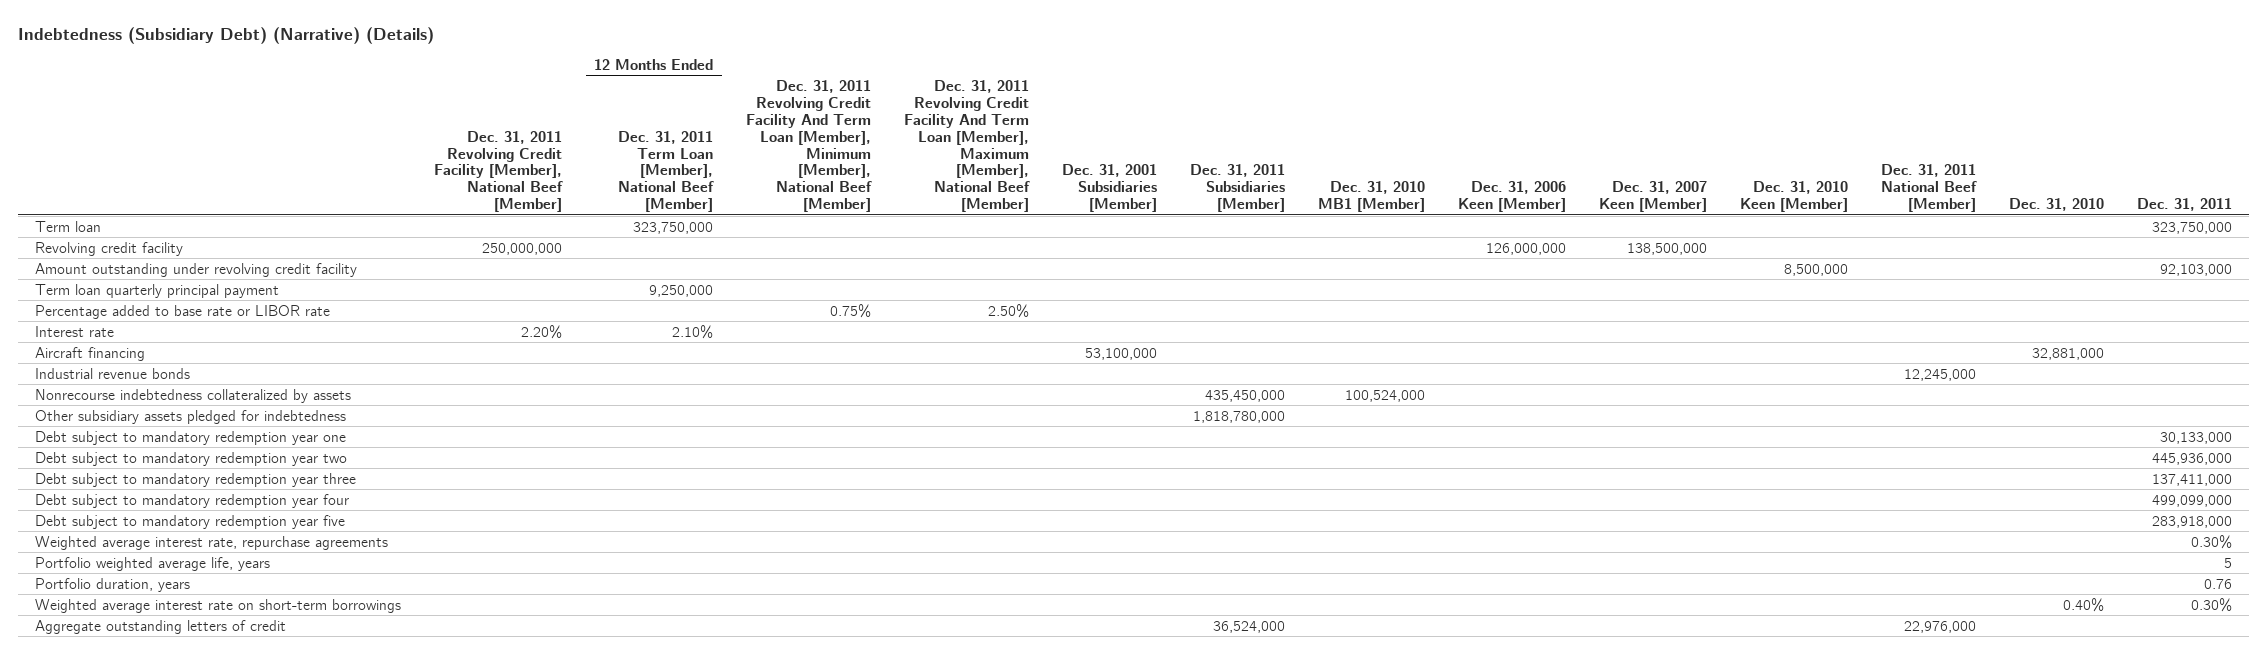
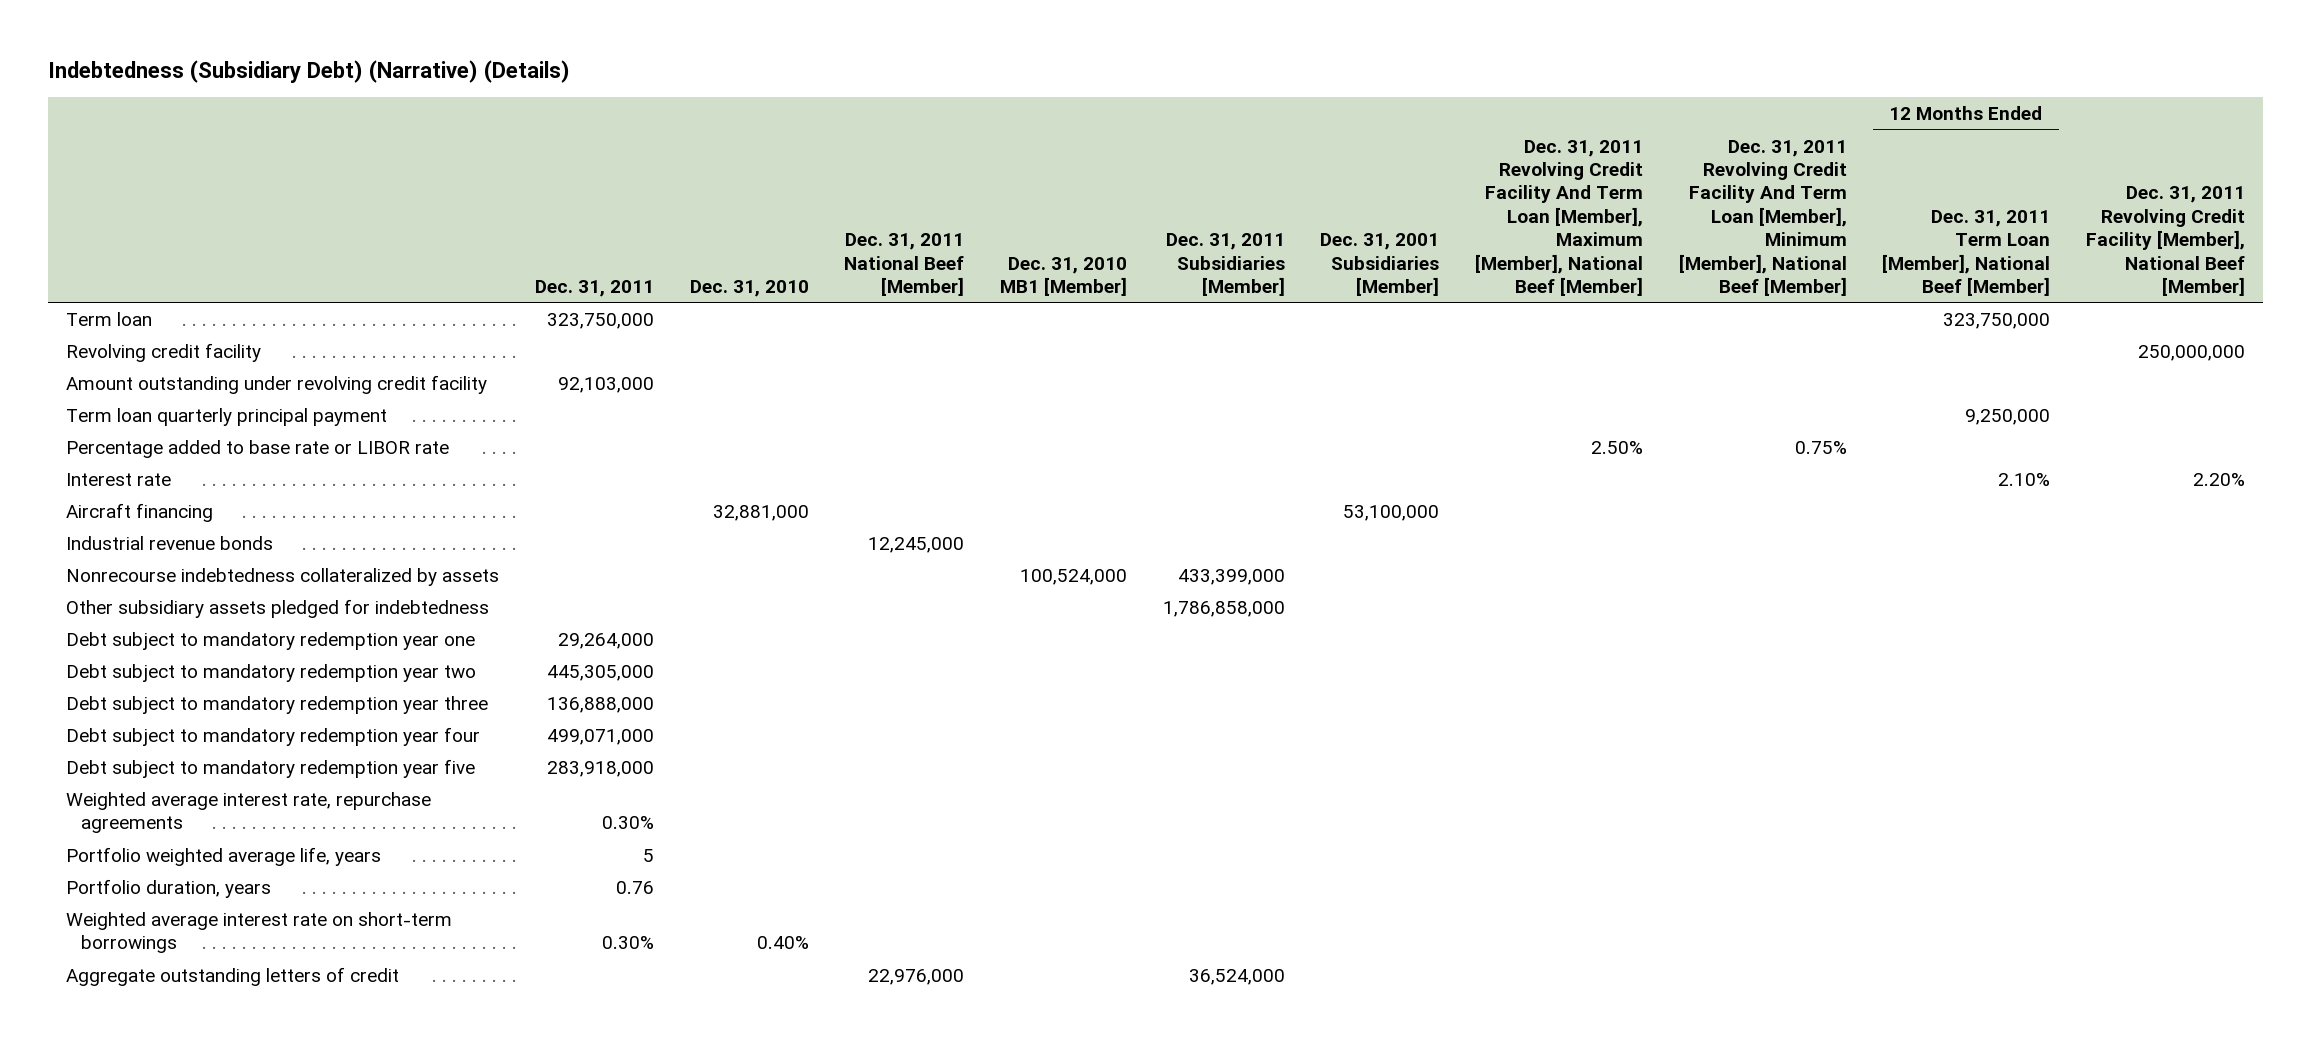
[1458,181,1567,212] Dec. 31, 2006 Keen [Member] -> none
[1599,181,1708,212] Dec. 31, 2007 Keen [Member] -> none
[1740,181,1849,212] Dec. 31, 2010 Keen [Member] -> none
[1205,389,1286,402] 435,450,000 -> [1177,568,1285,585] 433,399,000
[1193,410,1286,423] 1,818,780,000 -> [1162,600,1285,617] 1,786,858,000
[2160,431,2233,444] 30,133,000 -> [557,632,654,649] 29,264,000
[2152,452,2233,465] 445,936,000 -> [546,664,654,681] 445,305,000
[2152,473,2233,486] 137,411,000 -> [546,696,654,713] 136,888,000
[2152,494,2233,507] 499,099,000 -> [546,728,654,745] 499,071,000

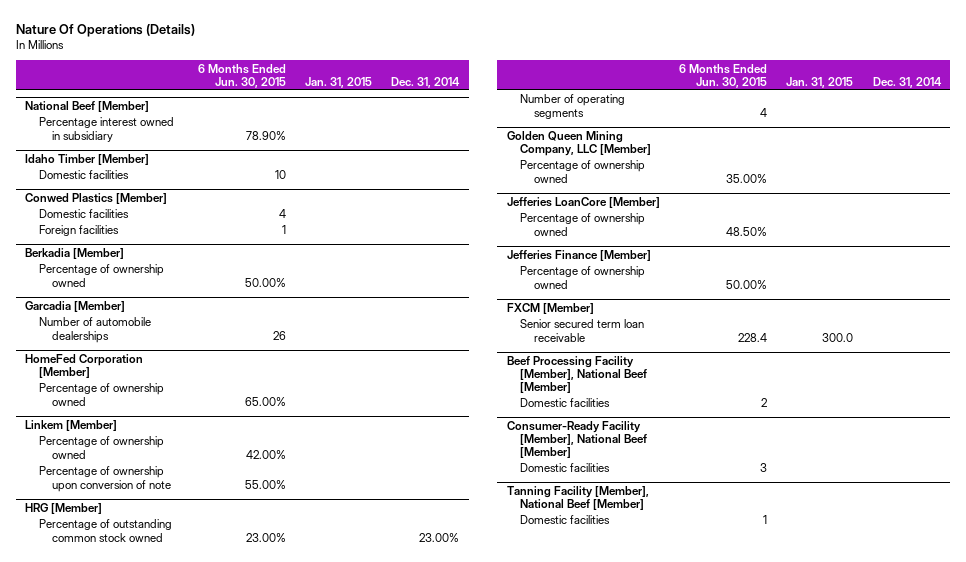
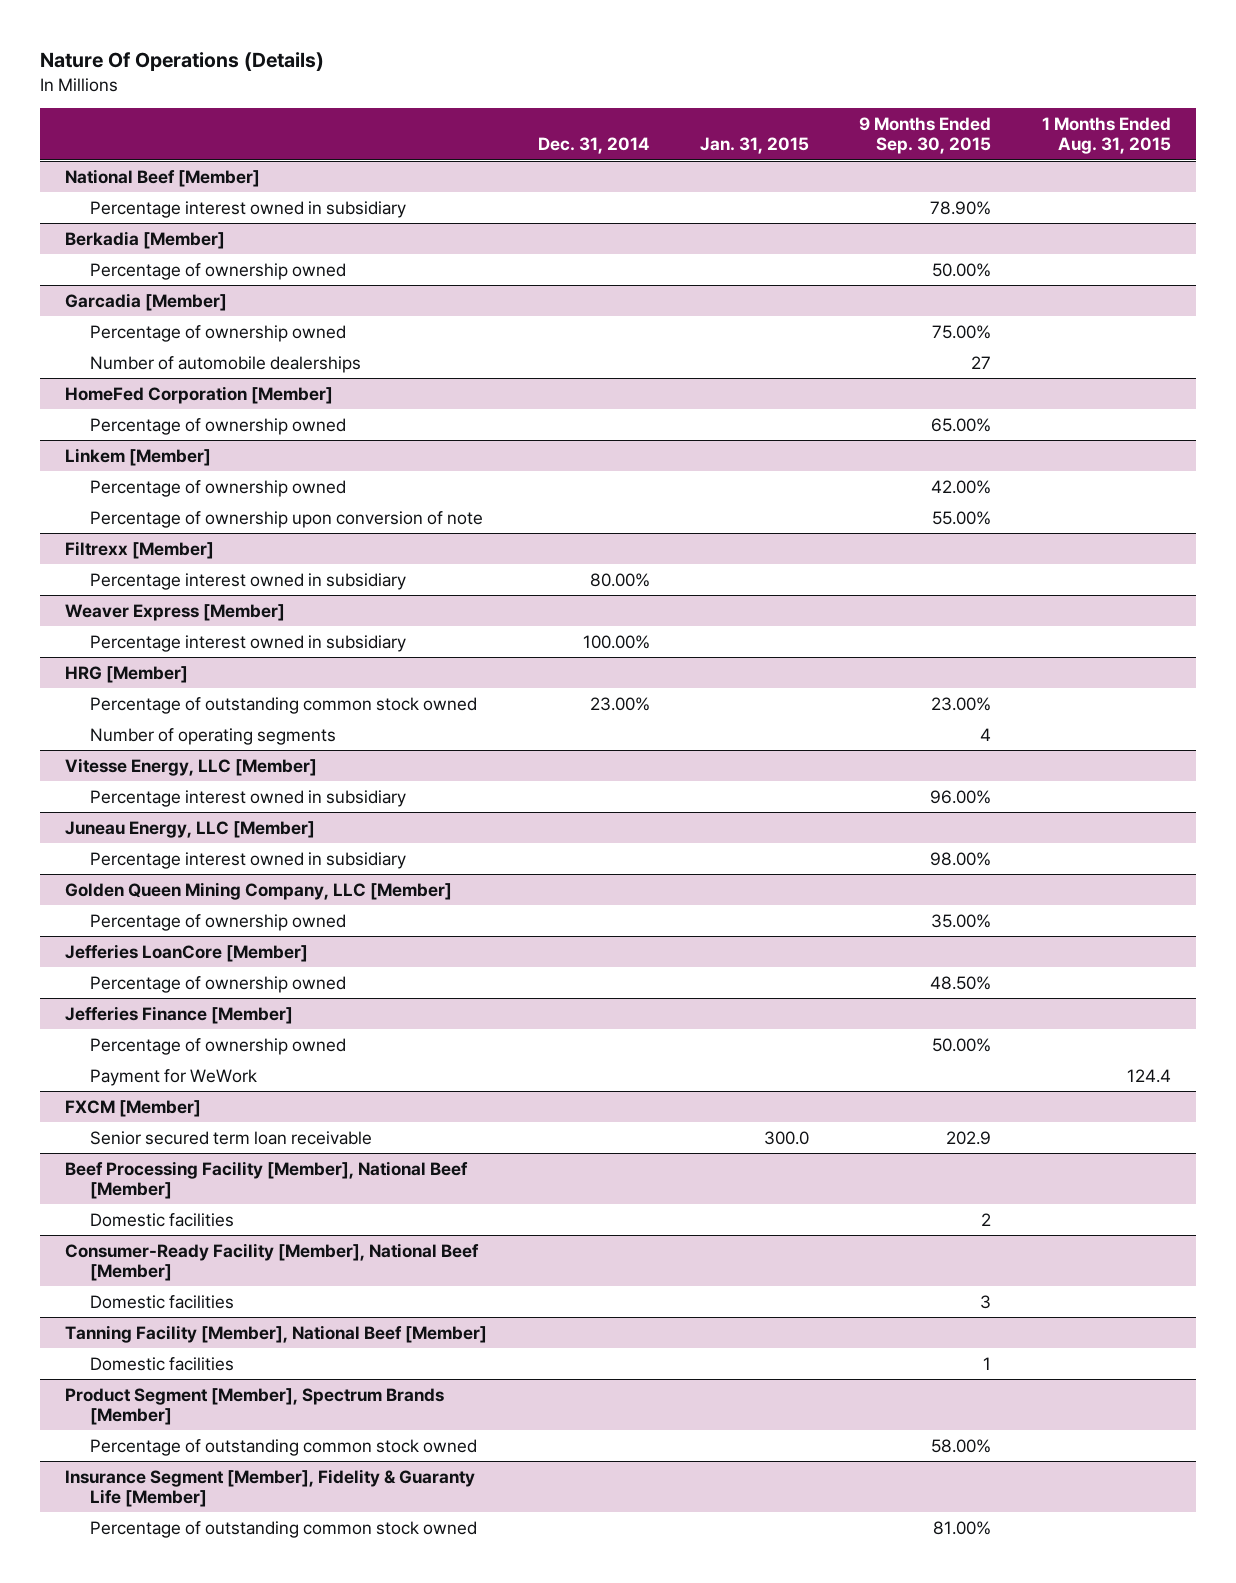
[197,63,286,88] 6 Months Ended Jun. 30, 2015 -> none
none -> [859,116,992,155] 9 Months Ended Sep. 30, 2015
none -> [1041,116,1171,155] 1 Months Ended Aug. 31, 2015
[25,153,150,165] Idaho Timber [Member] -> none
[38,170,129,180] Domestic facilities -> none
[25,192,168,204] Conwed Plastics [Member] -> none
[38,209,129,219] Domestic facilities -> none
[38,225,119,237] Foreign facilities -> none
none -> [89,324,346,342] Percentage of ownership owned
none -> [65,540,215,559] Filtrexx [Member]
none -> [89,572,406,590] Percentage interest owned in subsidiary
none -> [65,603,286,621] Weaver Express [Member]
none -> [89,634,406,652] Percentage interest owned in subsidiary
none -> [65,757,318,776] Vitesse Energy, LLC [Member]
none -> [89,789,406,807] Percentage interest owned in subsidiary
none -> [65,820,316,838] Juneau Energy, LLC [Member]
none -> [89,851,406,869] Percentage interest owned in subsidiary
none -> [89,1068,257,1086] Payment for WeWork
none -> [65,1387,445,1425] Product Segment [Member], Spectrum Brands [Member]
none -> [89,1438,477,1456] Percentage of outstanding common stock owned
none -> [65,1468,476,1507] Insurance Segment [Member], Fidelity & Guaranty Life [Member]
none -> [89,1520,477,1538] Percentage of outstanding common stock owned

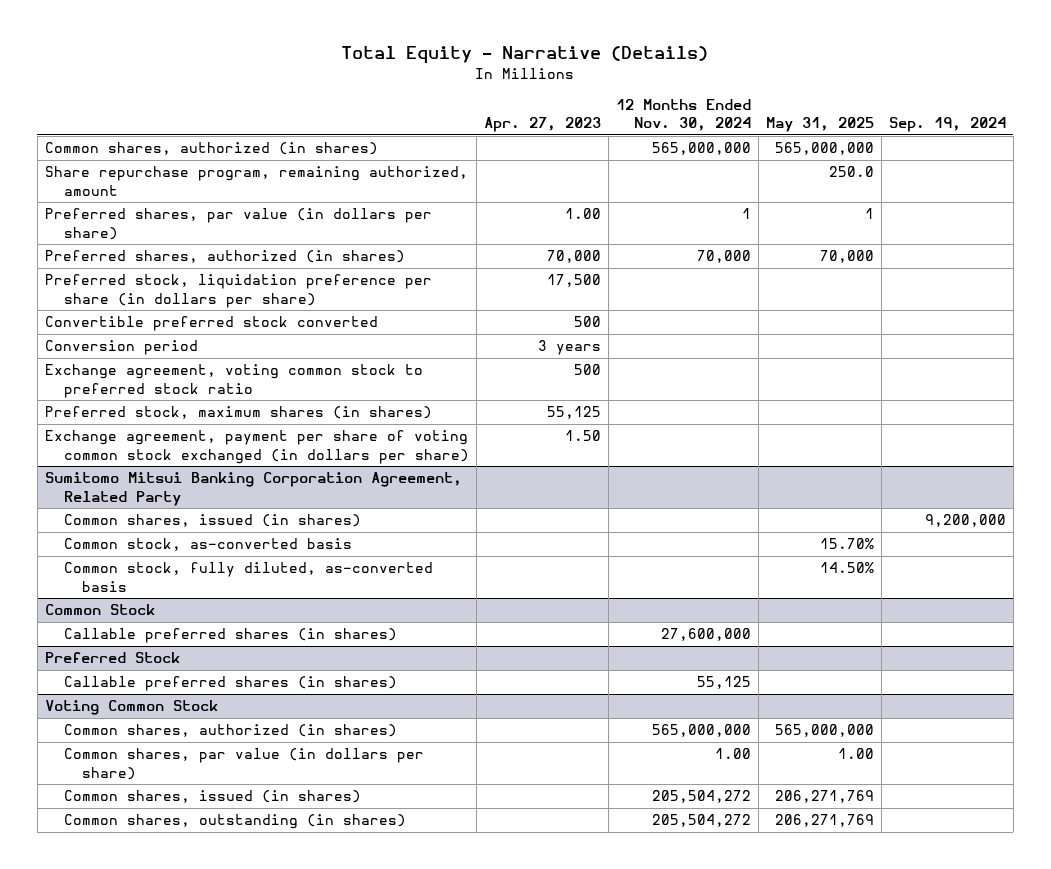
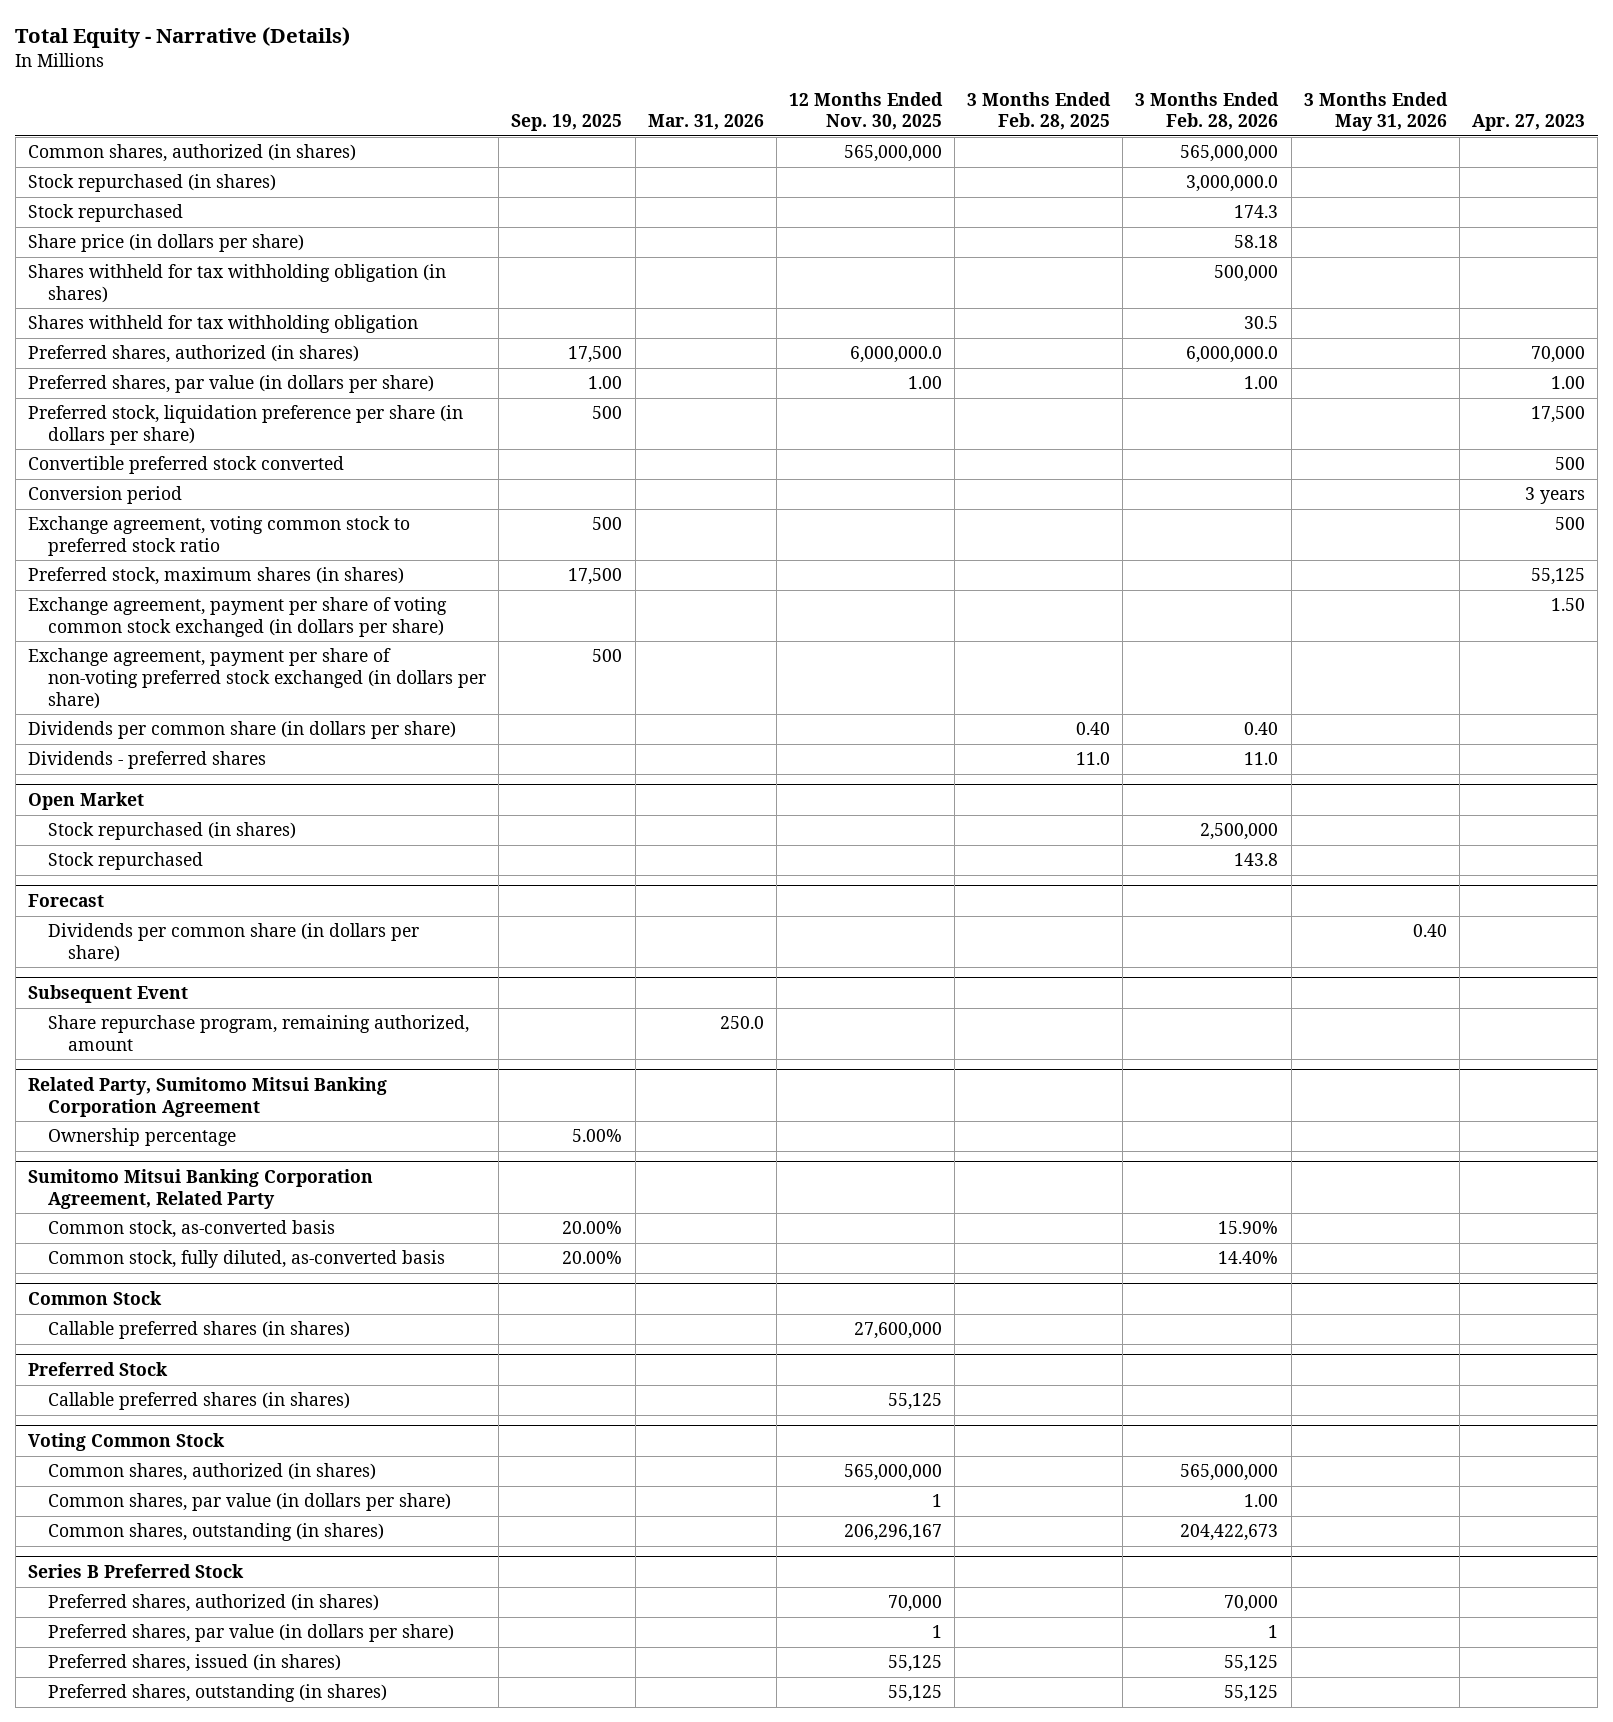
[615,99,751,132] 12 Months Ended Nov. 30, 2024 -> none
[765,117,874,133] May 31, 2025 -> none
[888,117,1006,133] Sep. 19, 2024 -> none
none -> [511,114,623,132] Sep. 19, 2025
none -> [647,114,764,131] Mar. 31, 2026
none -> [788,91,943,131] 12 Months Ended Nov. 30, 2025
none -> [967,91,1112,131] 3 Months Ended Feb. 28, 2025
none -> [1135,91,1280,131] 3 Months Ended Feb. 28, 2026
none -> [1303,91,1448,132] 3 Months Ended May 31, 2026
[44,166,468,196] Share repurchase program, remaining authorized, amount -> none
none -> [27,174,276,193] Stock repurchased (in shares)
none -> [27,204,183,223] Stock repurchased
none -> [27,234,304,253] Share price (in dollars per share)
none -> [27,264,446,303] Shares withheld for tax withholding obligation (in shares)
none -> [27,315,418,334] Shares withheld for tax withholding obligation
[44,208,432,240] Preferred shares, par value (in dollars per share) -> [27,375,434,394] Preferred shares, par value (in dollars per share)
none -> [27,648,487,709] Exchange agreement, payment per share of non-voting preferred stock exchanged (in dollars per share)
none -> [27,721,456,740] Dividends per common share (in dollars per share)
none -> [27,751,266,770] Dividends - preferred shares
none -> [27,792,144,811] Open Market
none -> [48,822,297,841] Stock repurchased (in shares)
none -> [48,852,204,871] Stock repurchased
none -> [27,894,104,908] Forecast
none -> [48,923,420,962] Dividends per common share (in dollars per share)
none -> [27,985,188,1004] Subsequent Event
none -> [48,1015,470,1051] Share repurchase program, remaining authorized, amount
none -> [27,1077,387,1117] Related Party, Sumitomo Mitsui Banking Corporation Agreement
none -> [48,1128,237,1147] Ownership percentage
[63,514,361,528] Common shares, issued (in shares) -> none
[63,790,361,804] Common shares, issued (in shares) -> none
none -> [27,1564,244,1579] Series B Preferred Stock
none -> [48,1594,380,1613] Preferred shares, authorized (in shares)
none -> [48,1624,455,1643] Preferred shares, par value (in dollars per share)
none -> [48,1654,342,1673] Preferred shares, issued (in shares)
none -> [48,1684,388,1703] Preferred shares, outstanding (in shares)

